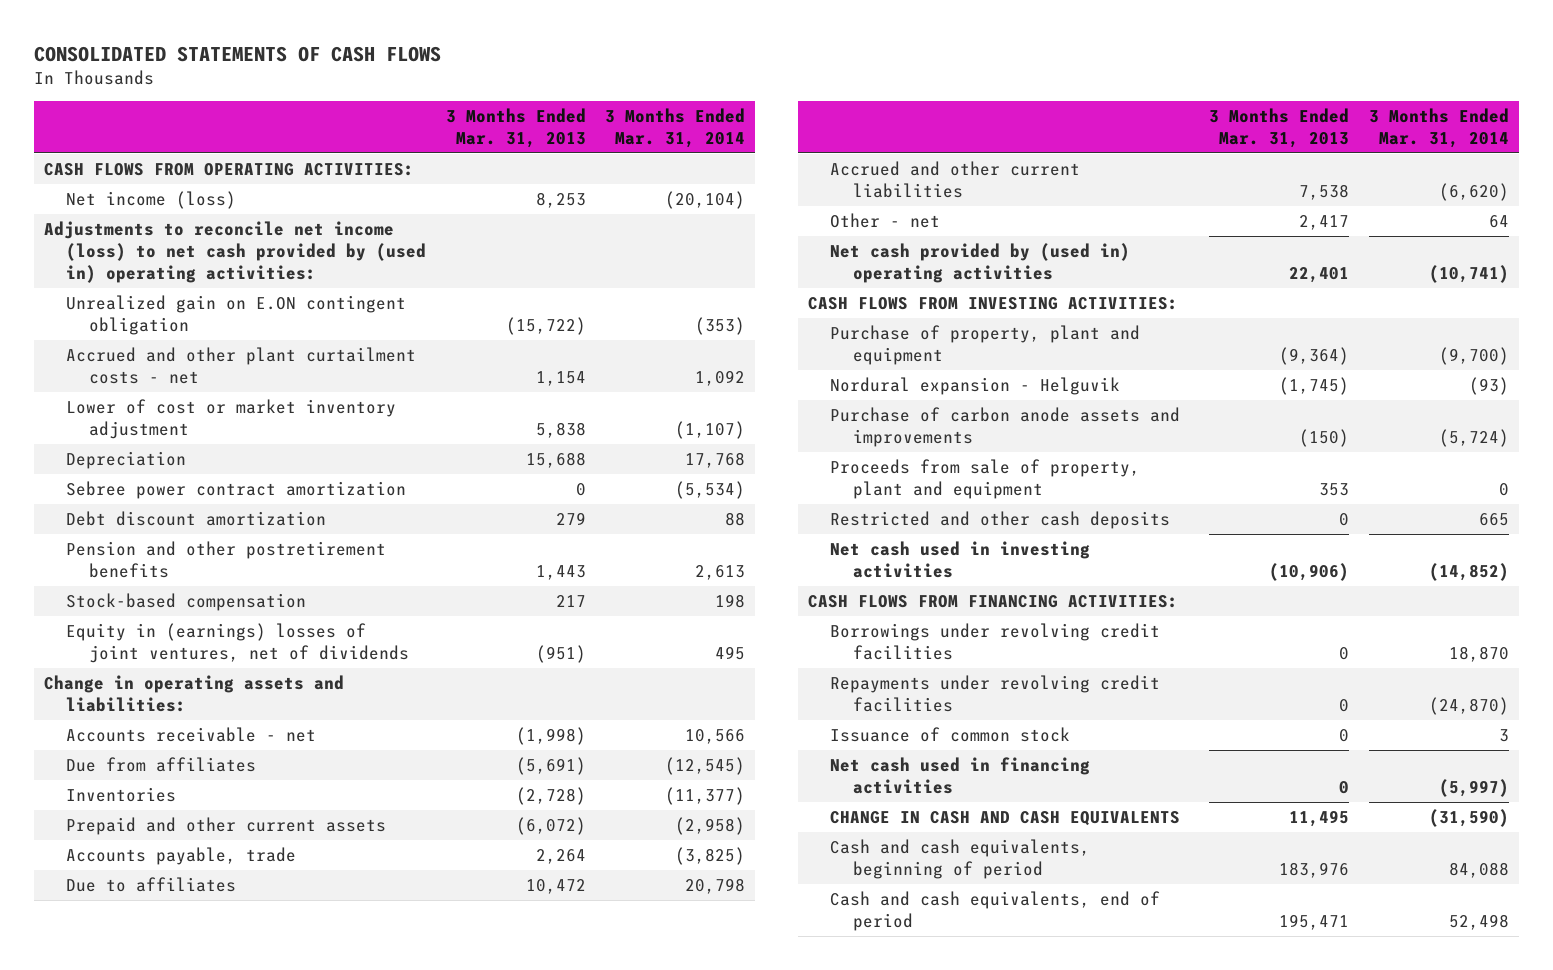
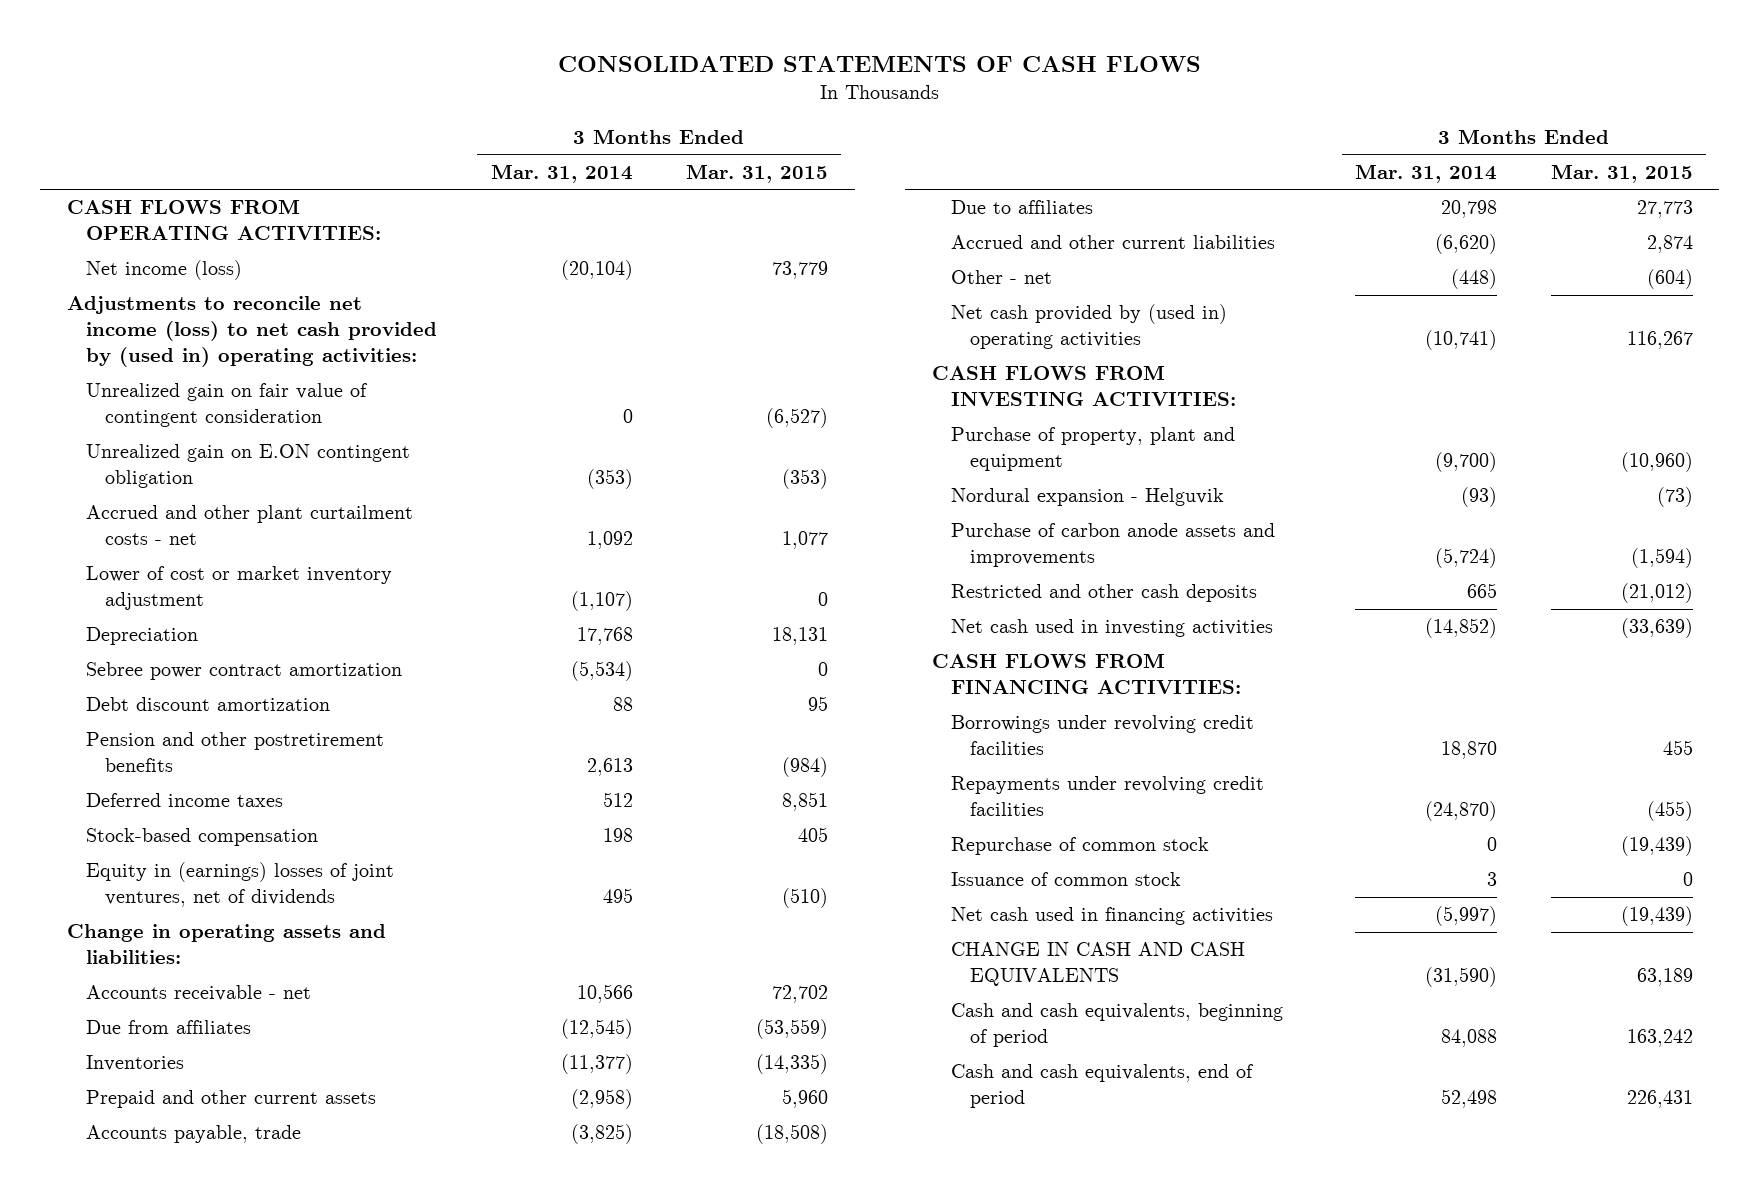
[445,107,586,149] 3 Months Ended Mar. 31, 2013 -> none
none -> [685,163,828,183] Mar. 31, 2015
none -> [86,383,369,428] Unrealized gain on fair value of contingent consideration
none -> [86,793,284,808] Deferred income taxes
[1488,214,1509,228] 64 -> [1451,269,1498,290] (448)
[830,458,1141,499] Proceeds from sale of property, plant and equipment -> none
none -> [950,837,1209,856] Repurchase of common stock

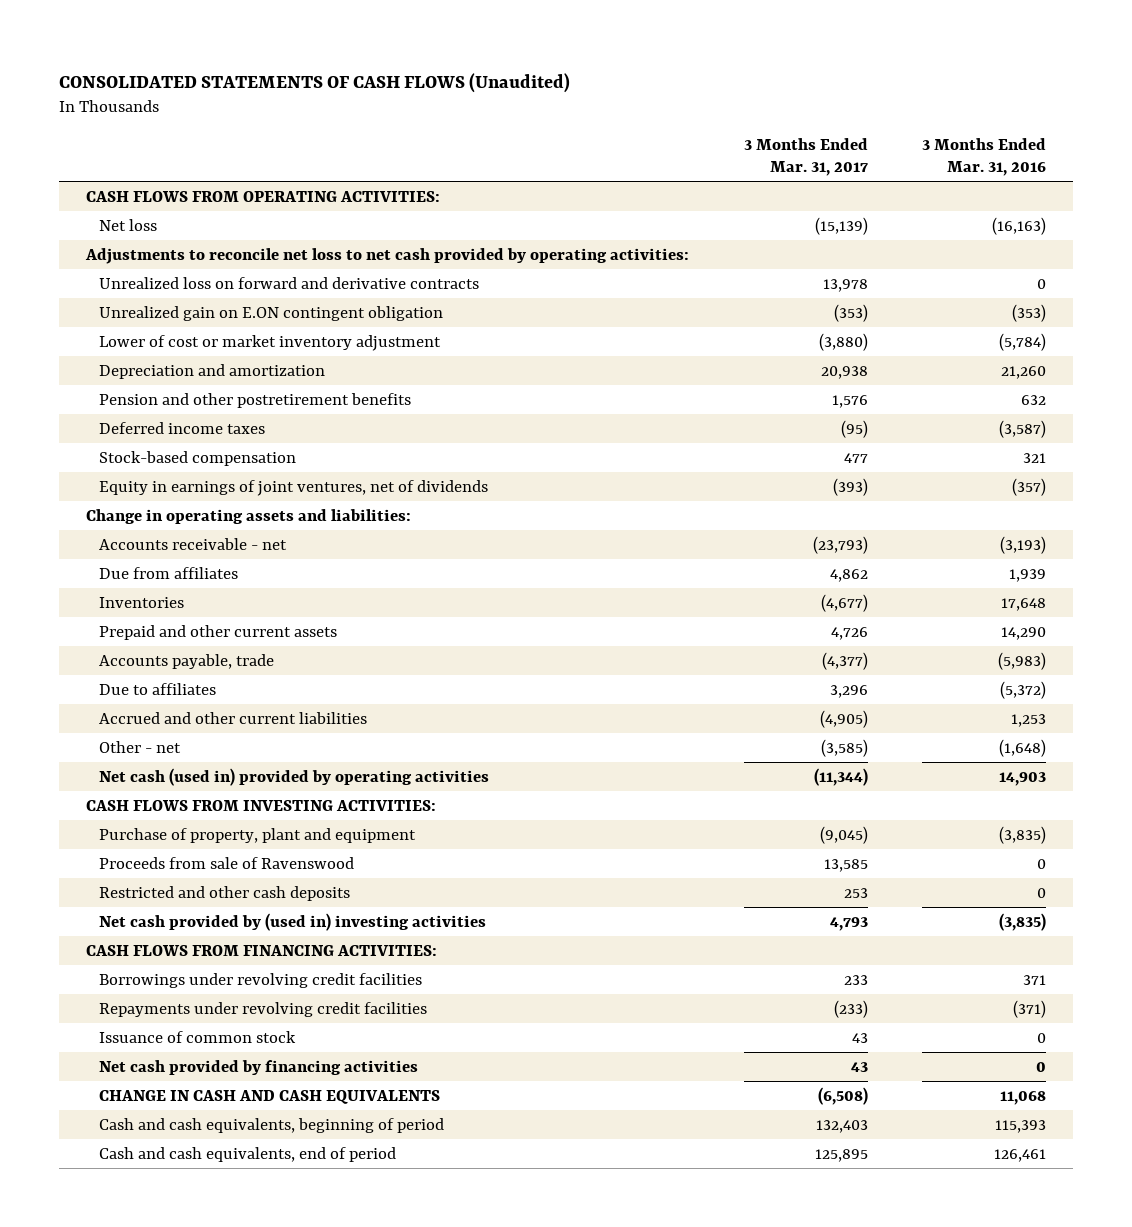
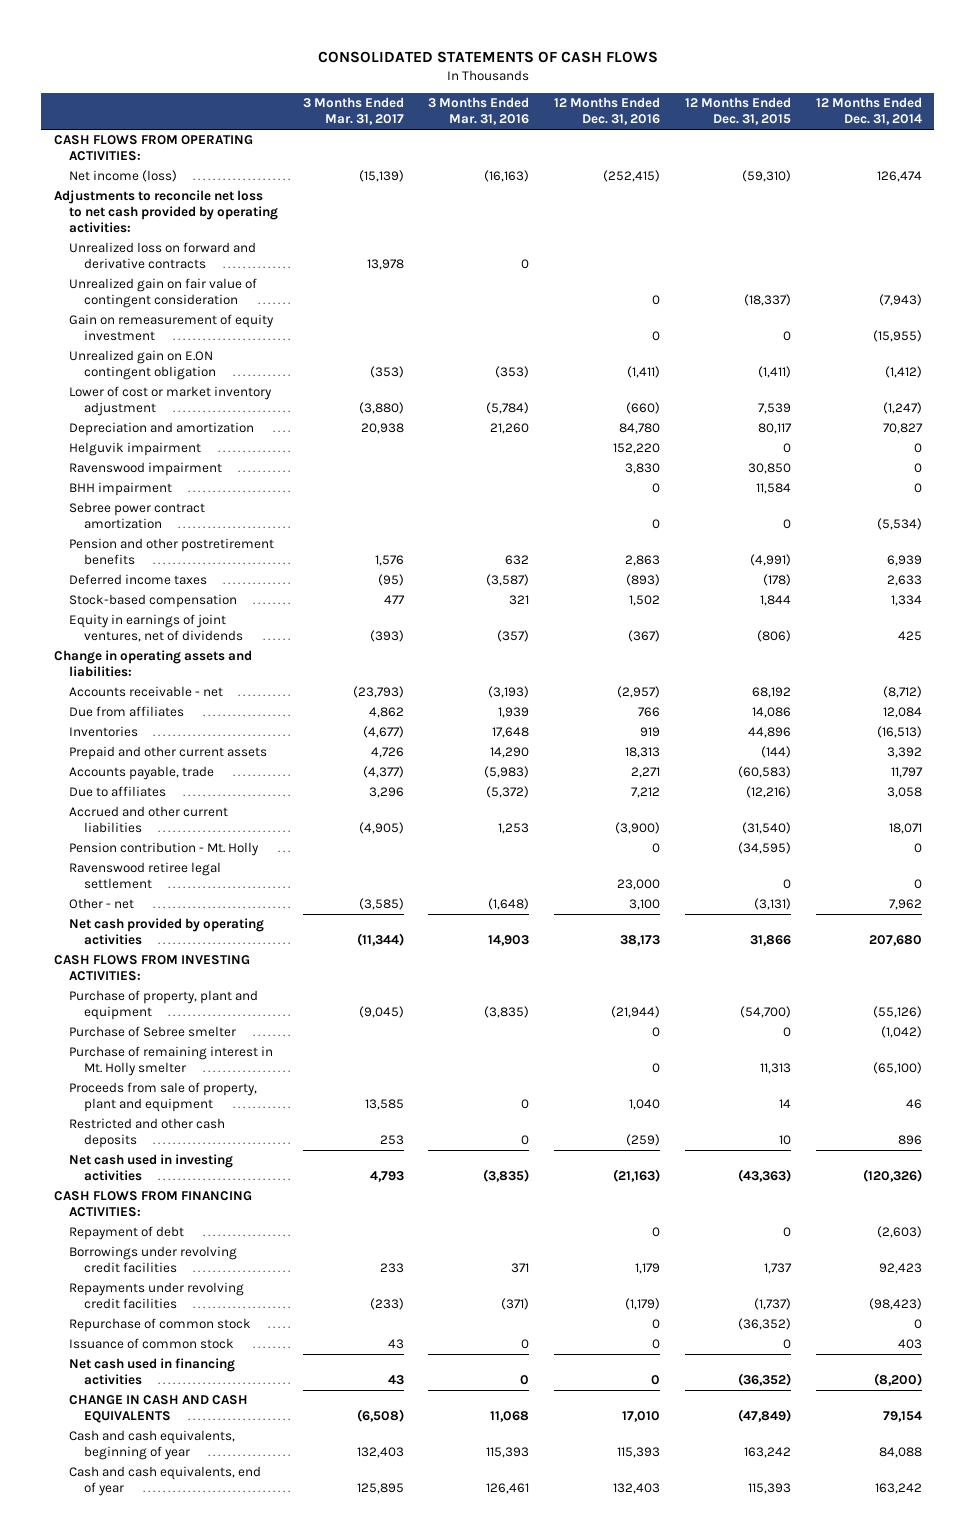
[58,72,570,93] CONSOLIDATED STATEMENTS OF CASH FLOWS (Unaudited) -> [317,50,658,63] CONSOLIDATED STATEMENTS OF CASH FLOWS
none -> [554,97,661,126] 12 Months Ended Dec. 31, 2016
none -> [684,97,791,126] 12 Months Ended Dec. 31, 2015
none -> [815,97,922,126] 12 Months Ended Dec. 31, 2014
[99,218,158,231] Net loss -> [68,170,177,183] Net income (loss)
none -> [68,278,257,309] Unrealized gain on fair value of contingent consideration
none -> [68,314,274,342] Gain on remeasurement of equity investment
none -> [68,442,201,457] Helguvik impairment
none -> [68,462,222,477] Ravenswood impairment
none -> [68,482,172,497] BHH impairment
none -> [68,502,205,530] Sebree power contract amortization
none -> [68,842,259,857] Pension contribution - Mt. Holly
none -> [68,862,221,890] Ravenswood retiree legal settlement
[99,767,490,786] Net cash (used in) provided by operating activities -> [68,918,264,946] Net cash provided by operating activities
none -> [68,1026,236,1038] Purchase of Sebree smelter
none -> [68,1046,273,1077] Purchase of remaining interest in Mt. Holly smelter
[99,856,355,869] Proceeds from sale of Ravenswood -> [68,1082,257,1113] Proceeds from sale of property, plant and equipment
[99,912,487,931] Net cash provided by (used in) investing activities -> [68,1154,233,1182] Net cash used in investing activities
none -> [68,1226,184,1241] Repayment of debt
none -> [68,1318,251,1333] Repurchase of common stock
[99,1059,419,1075] Net cash provided by financing activities -> [68,1358,235,1386] Net cash used in financing activities
[99,1117,445,1133] Cash and cash equivalents, beginning of period -> [68,1430,235,1461] Cash and cash equivalents, beginning of year
[99,1146,397,1162] Cash and cash equivalents, end of period -> [68,1466,261,1497] Cash and cash equivalents, end of year

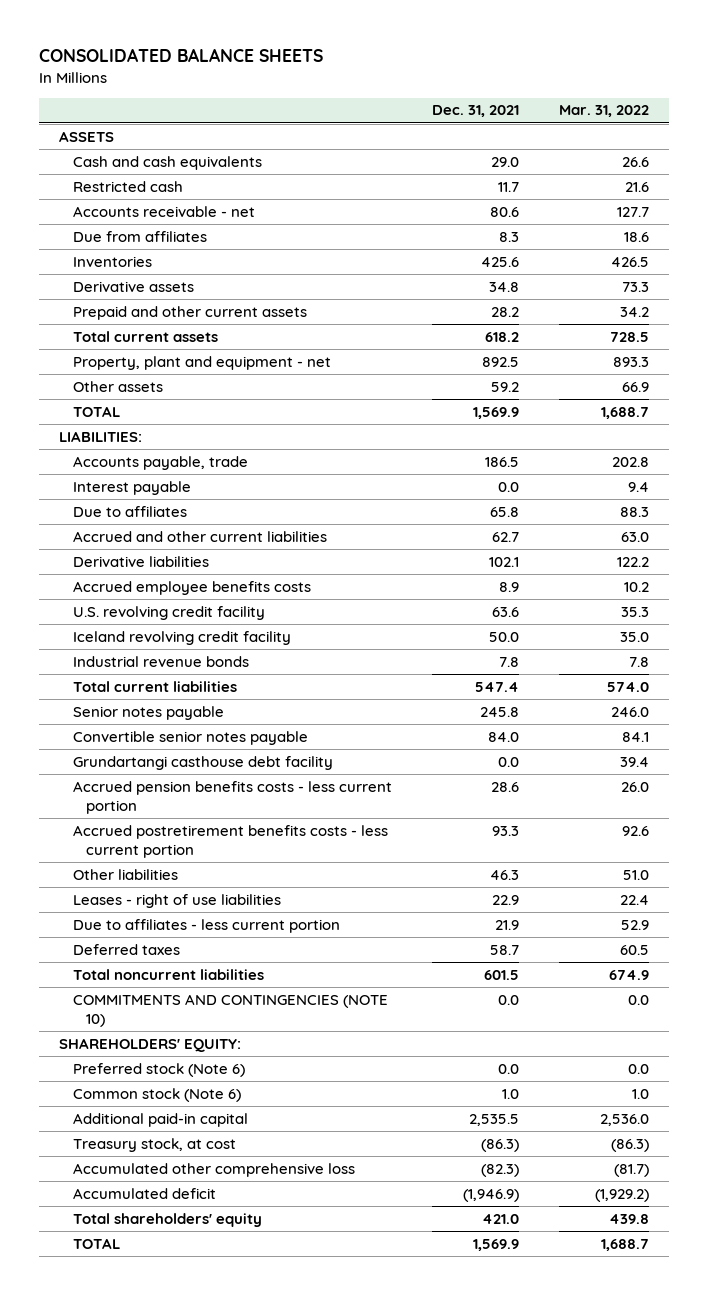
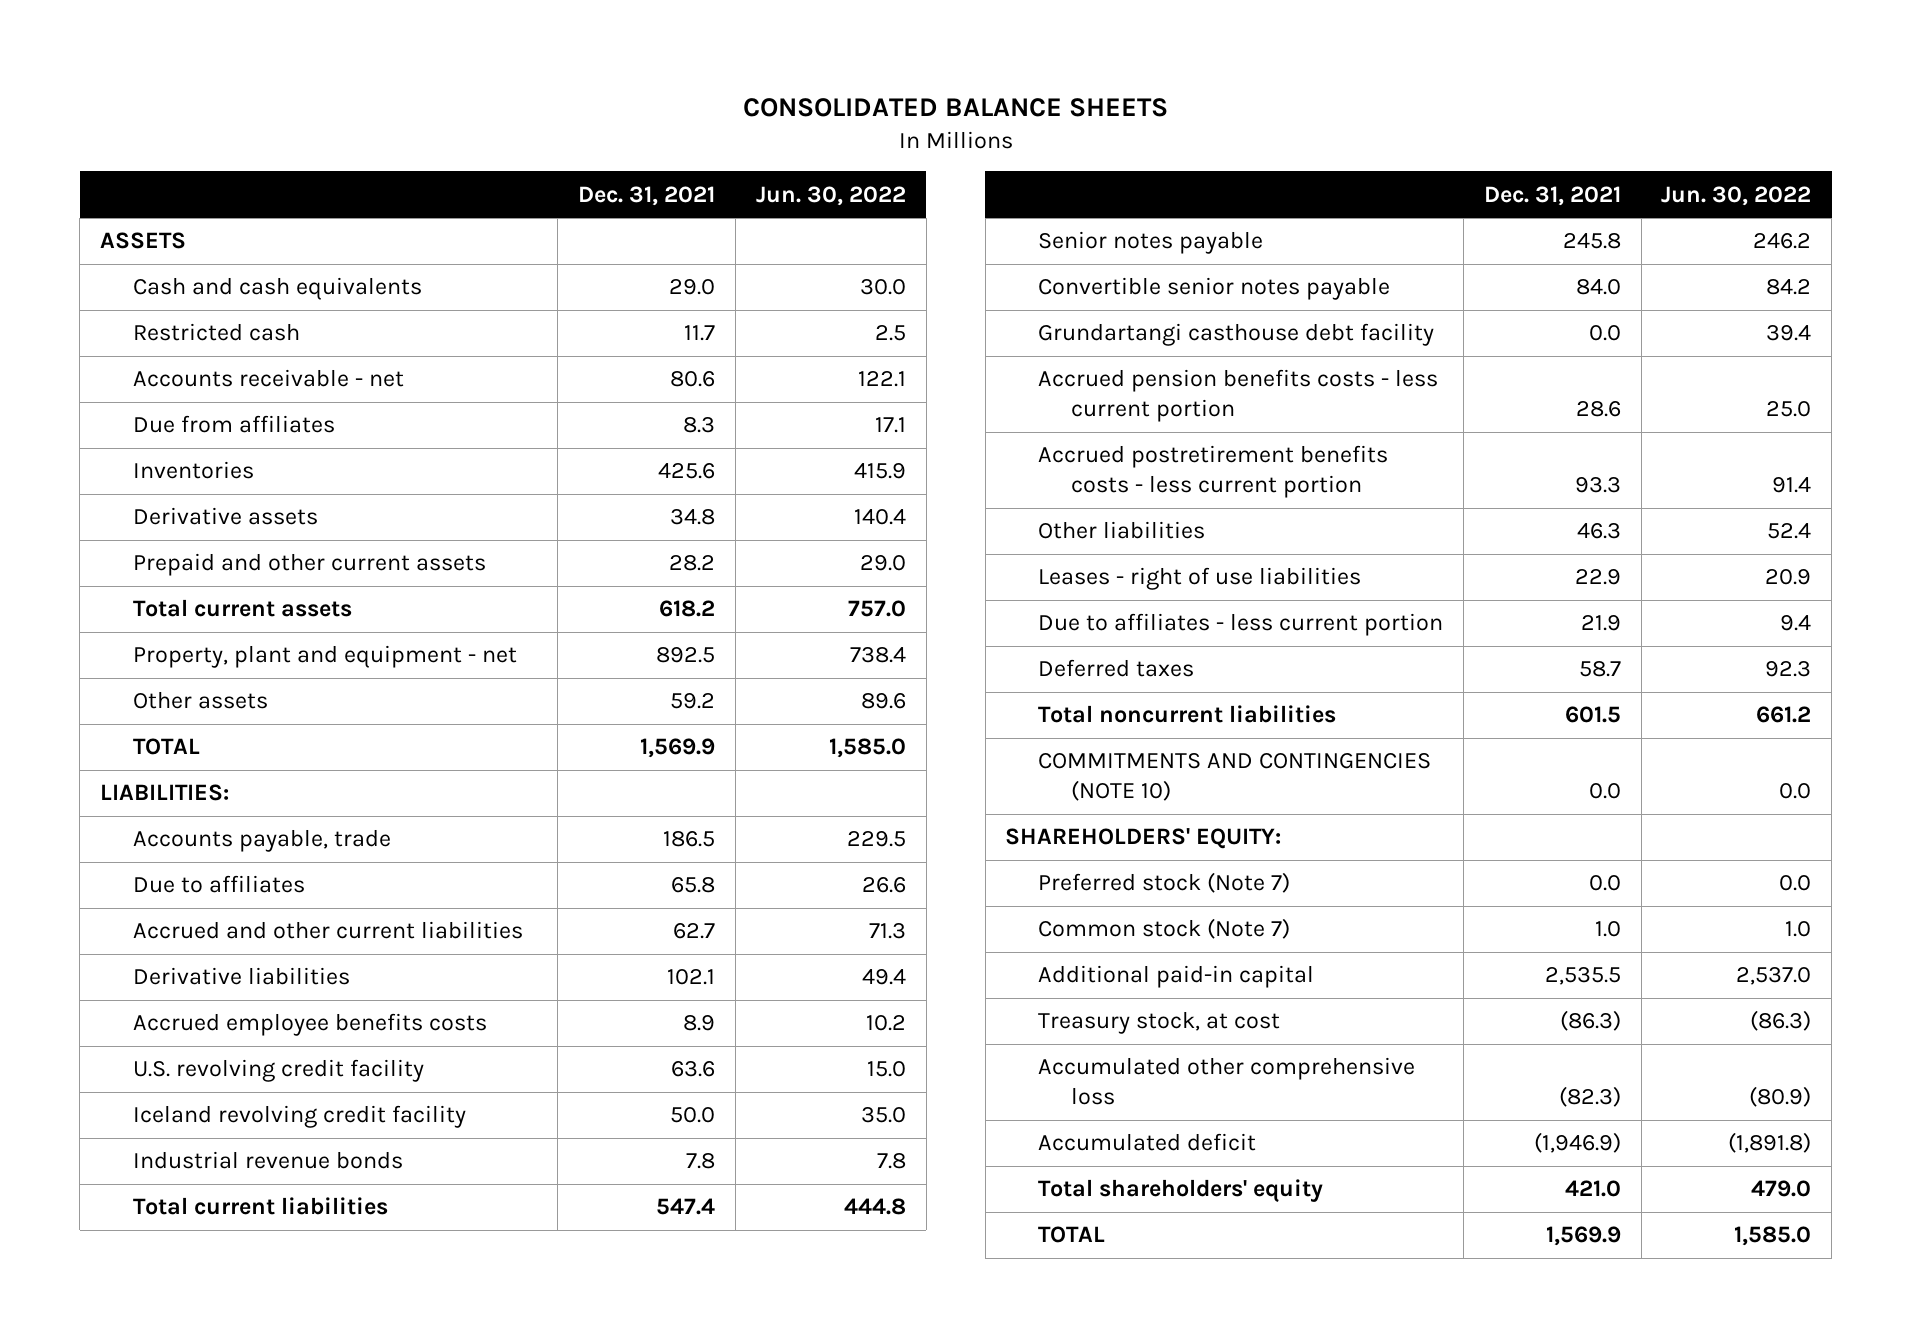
[558,105,649,118] Mar. 31, 2022 -> none
none -> [755,185,906,206] Jun. 30, 2022
[72,480,191,495] Interest payable -> none
[72,1062,245,1077] Preferred stock (Note 6) -> [1038,872,1291,894] Preferred stock (Note 7)
[72,1087,241,1102] Common stock (Note 6) -> [1038,918,1291,940] Common stock (Note 7)

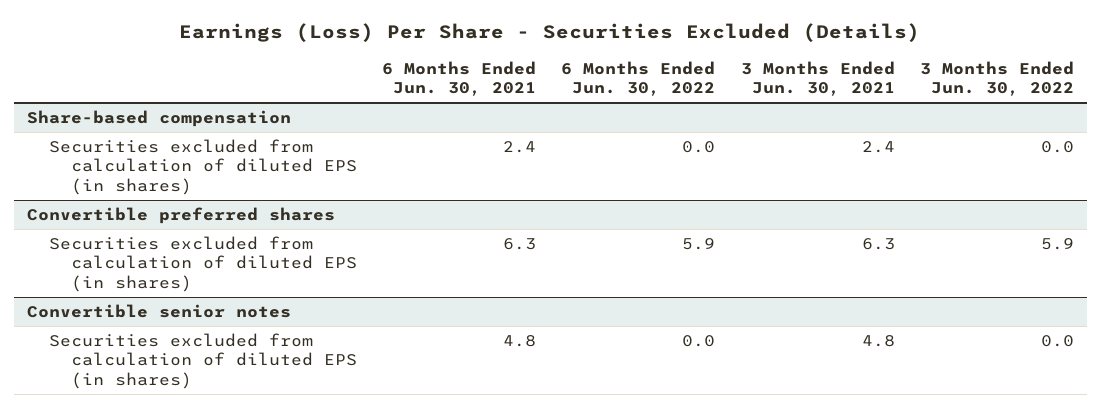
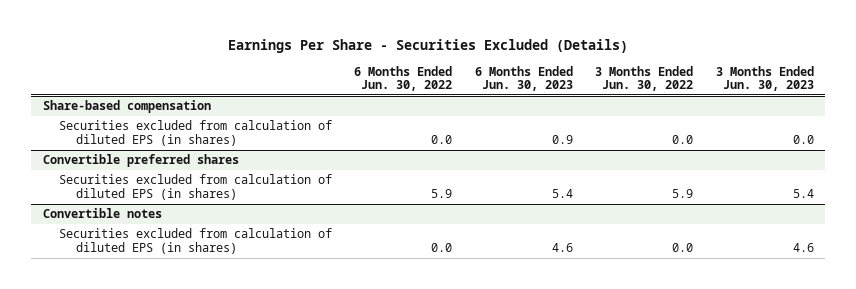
[179,23,921,43] Earnings (Loss) Per Share - Securities Excluded (Details) -> [228,38,629,53] Earnings Per Share - Securities Excluded (Details)
[381,60,536,96] 6 Months Ended Jun. 30, 2021 -> none
[740,60,895,96] 3 Months Ended Jun. 30, 2021 -> none
none -> [474,65,573,92] 6 Months Ended Jun. 30, 2023
none -> [715,65,814,92] 3 Months Ended Jun. 30, 2023
[26,303,291,318] Convertible senior notes -> [42,208,162,219] Convertible notes

